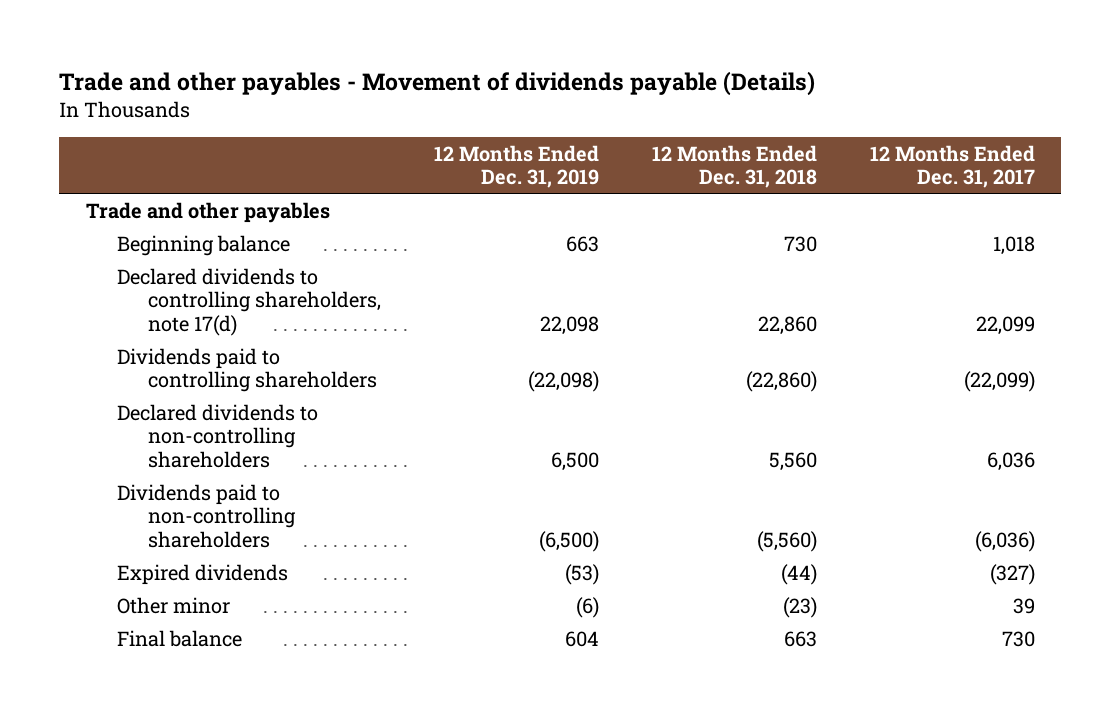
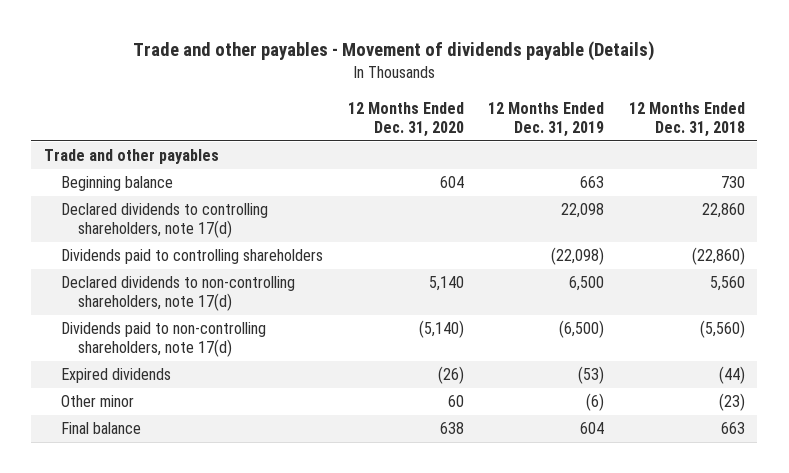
[869,144,1035,189] 12 Months Ended Dec. 31, 2017 -> none
none -> [347,101,464,138] 12 Months Ended Dec. 31, 2020
[117,403,319,468] Declared dividends to non-controlling shareholders -> [60,276,295,312] Declared dividends to non-controlling shareholders, note 17(d)
[117,483,297,548] Dividends paid to non-controlling shareholders -> [60,322,266,358] Dividends paid to non-controlling shareholders, note 17(d)

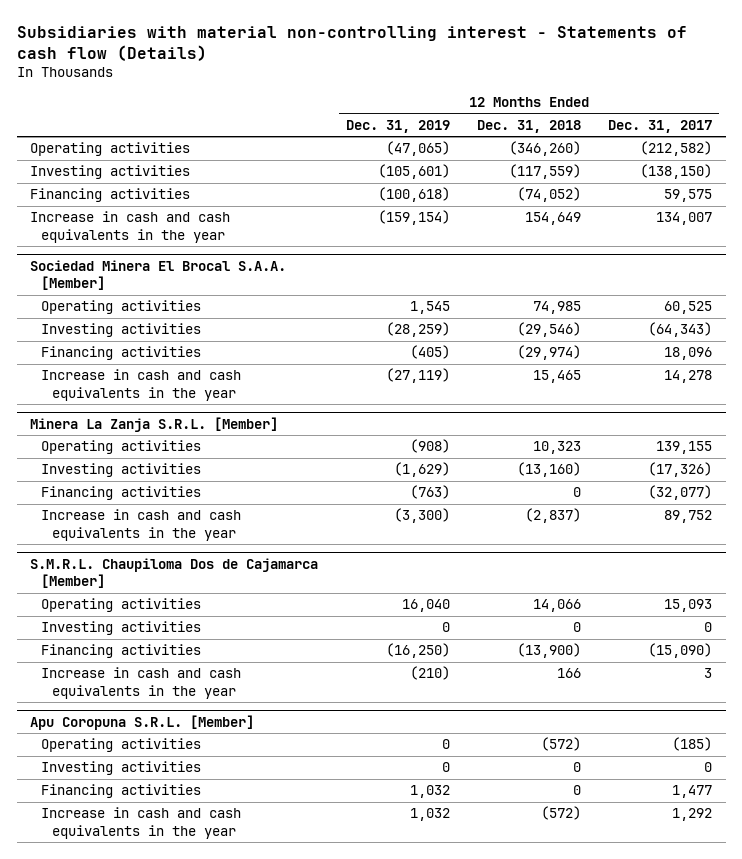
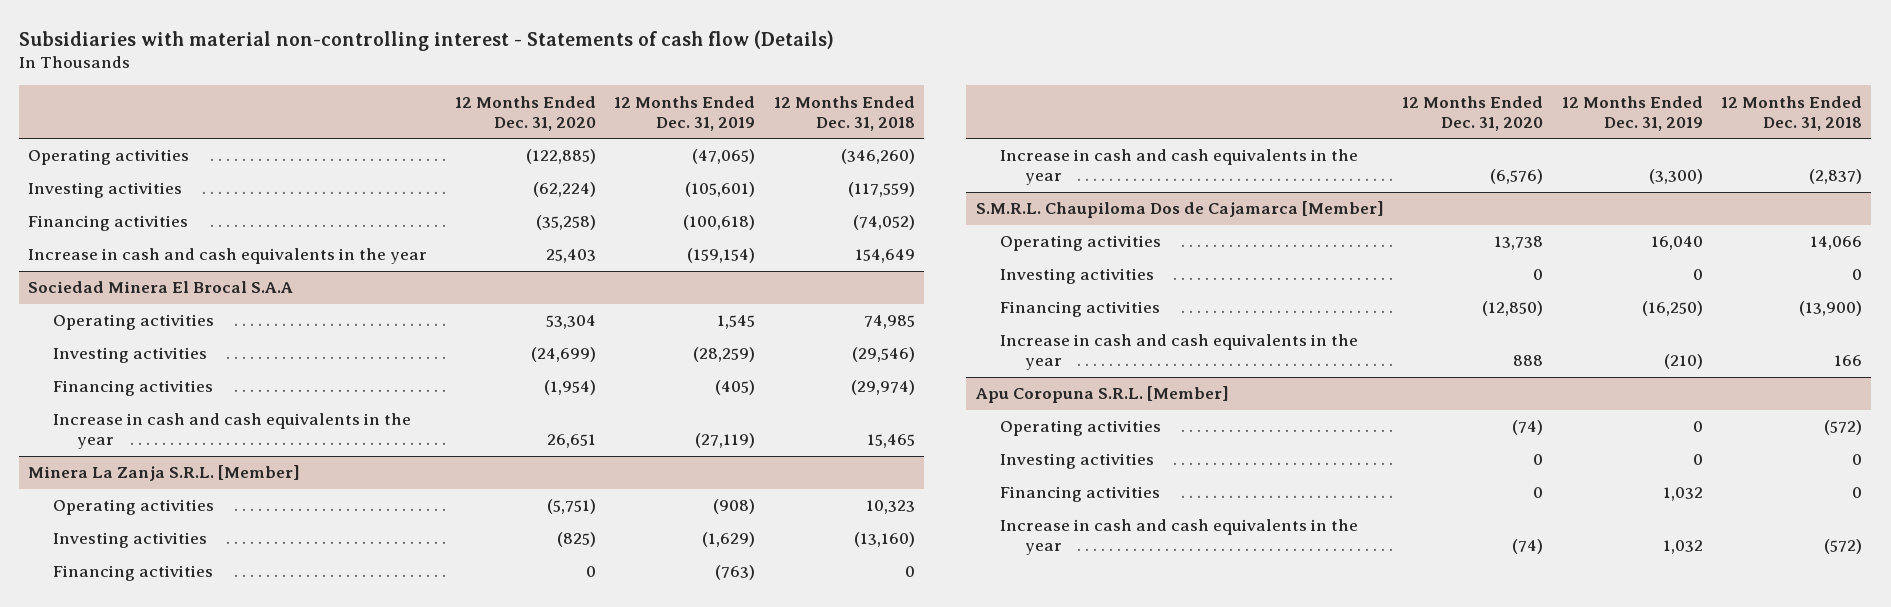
[608,119,713,133] Dec. 31, 2017 -> none
none -> [454,95,596,131] 12 Months Ended Dec. 31, 2020
[30,259,287,291] Sociedad Minera El Brocal S.A.A. [Member] -> [28,281,294,294] Sociedad Minera El Brocal S.A.A

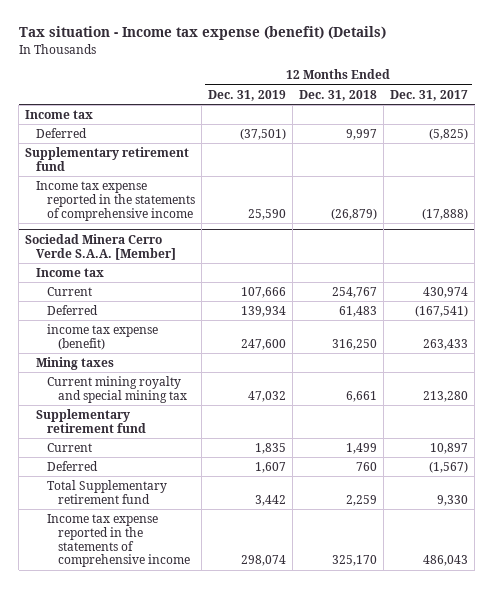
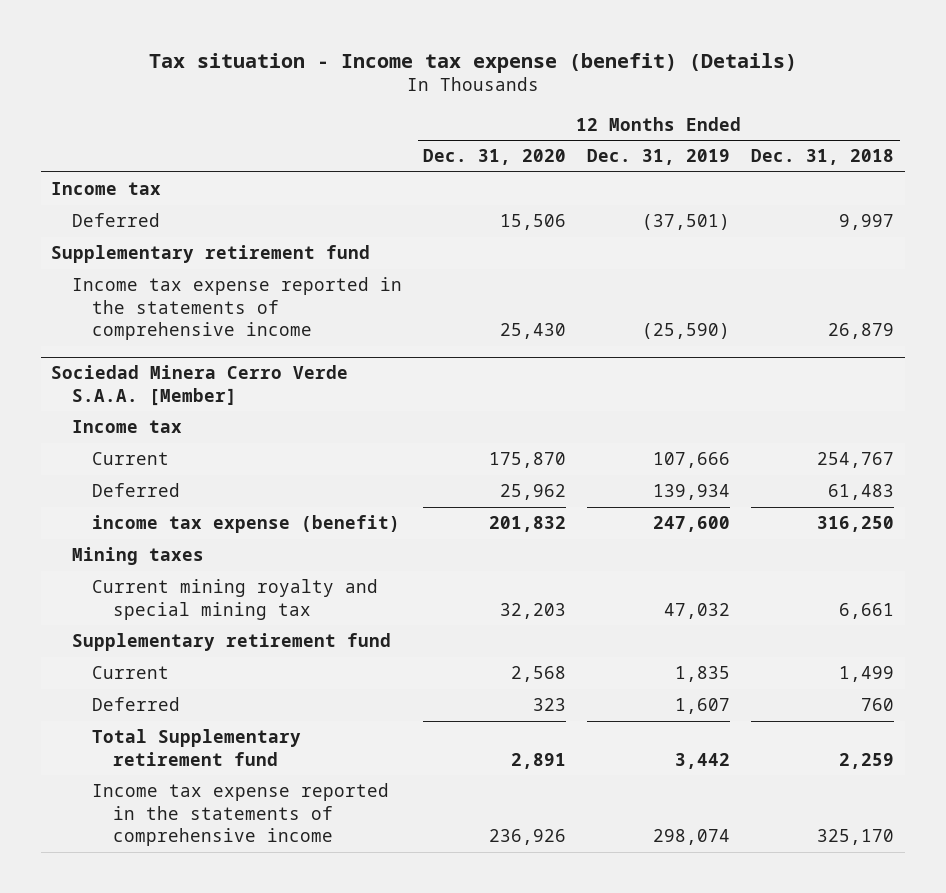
[390,89,469,101] Dec. 31, 2017 -> none
none -> [423,149,567,166] Dec. 31, 2020
[248,208,287,220] 25,590 -> [642,322,731,339] (25,590)
[331,207,378,220] (26,879) -> [828,322,895,339] 26,879

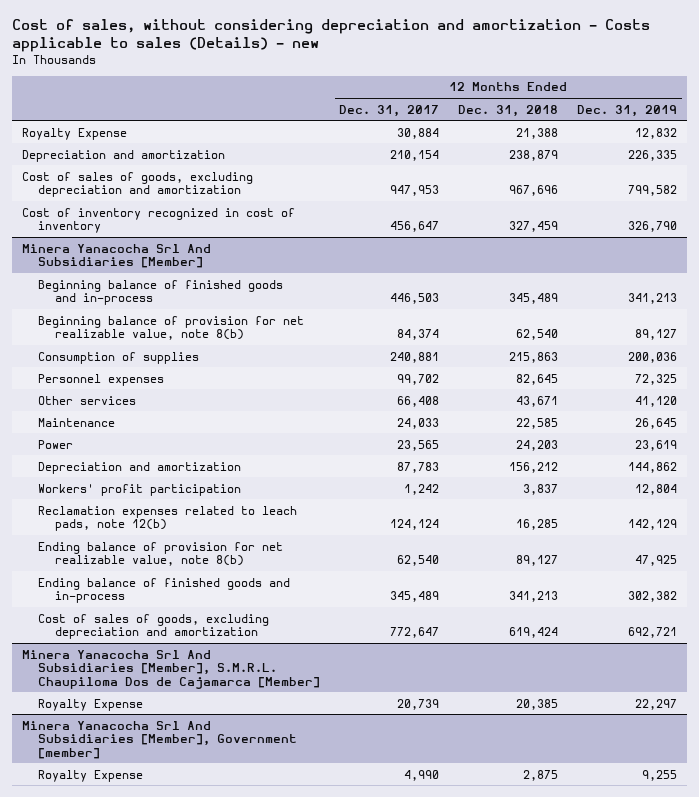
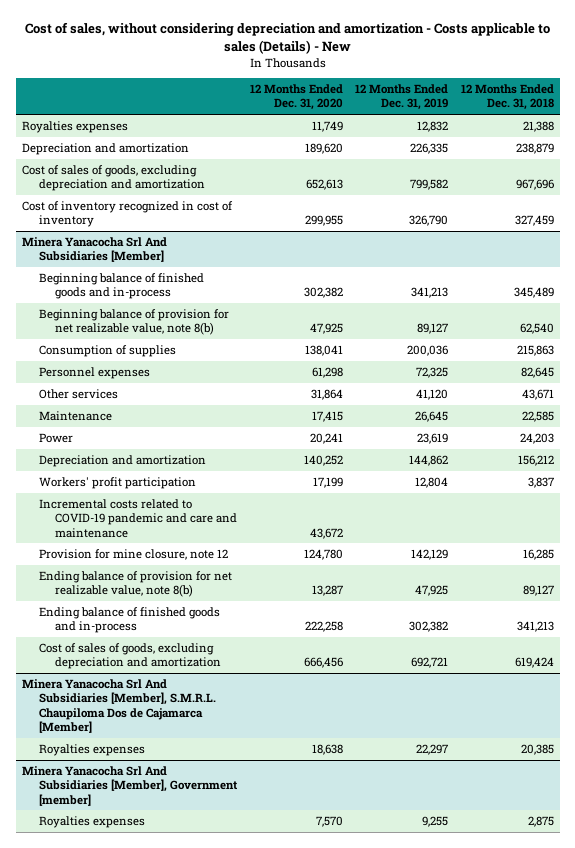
[12,19,651,53] Cost of sales, without considering depreciation and amortization - Costs applicable to sales (Details) - new -> [24,22,550,55] Cost of sales, without considering depreciation and amortization - Costs applicable to sales (Details) - New
[339,104,440,117] Dec. 31, 2017 -> none
none -> [249,84,343,111] 12 Months Ended Dec. 31, 2020
[21,127,127,140] Royalty Expense -> [21,120,128,133] Royalties expenses
none -> [38,498,238,538] Incremental costs related to COVID-19 pandemic and care and maintenance
[38,505,298,532] Reclamation expenses related to leach pads, note 12(b) -> [38,548,228,560] Provision for mine closure, note 12
[38,698,144,711] Royalty Expense -> [38,743,145,756] Royalties expenses
[38,769,144,782] Royalty Expense -> [38,815,145,828] Royalties expenses

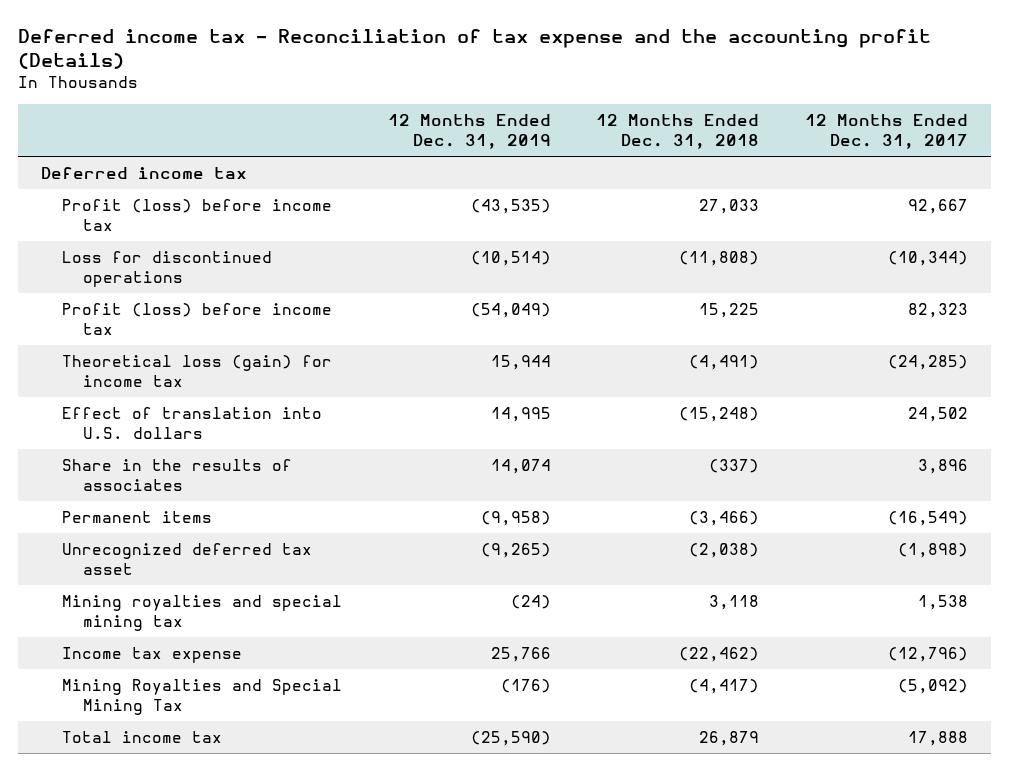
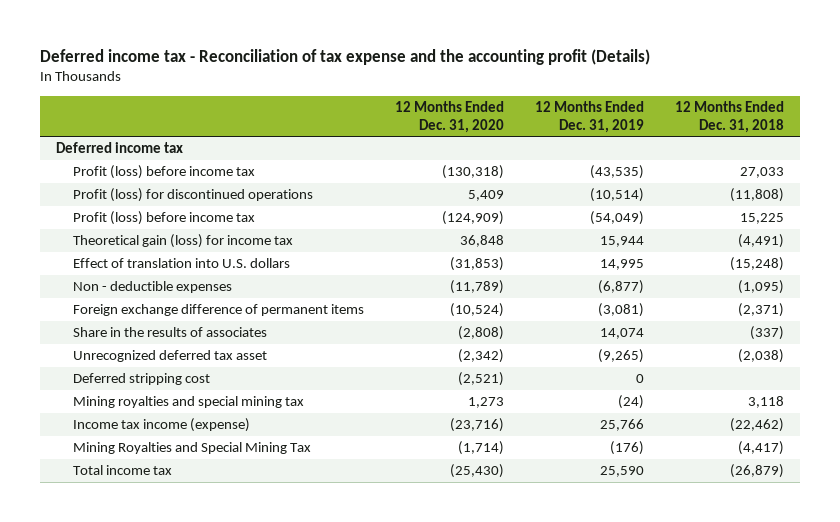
[805,113,969,150] 12 Months Ended Dec. 31, 2017 -> none
none -> [394,100,504,133] 12 Months Ended Dec. 31, 2020
[61,251,272,288] Loss for discontinued operations -> [72,187,313,202] Profit (loss) for discontinued operations
[61,355,332,388] Theoretical loss (gain) for income tax -> [72,233,293,248] Theoretical gain (loss) for income tax
none -> [72,280,232,293] Non - deductible expenses
none -> [72,303,364,316] Foreign exchange difference of permanent items
[61,511,212,524] Permanent items -> none
none -> [72,372,210,385] Deferred stripping cost
[61,647,242,664] Income tax expense -> [72,417,250,432] Income tax income (expense)
[470,731,551,747] (25,590) -> [600,465,645,477] 25,590
[699,731,760,747] 26,879 -> [730,463,785,478] (26,879)

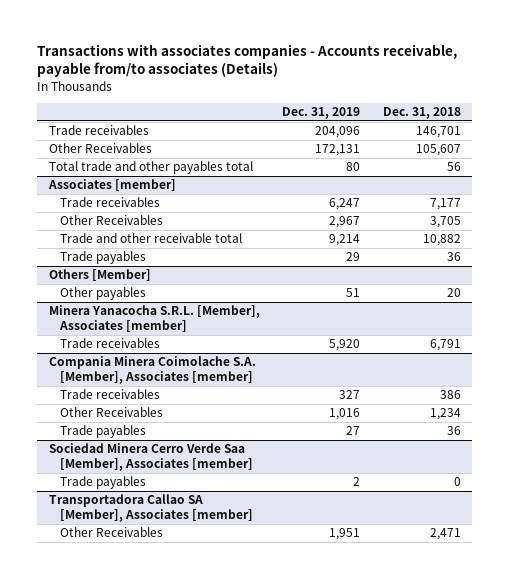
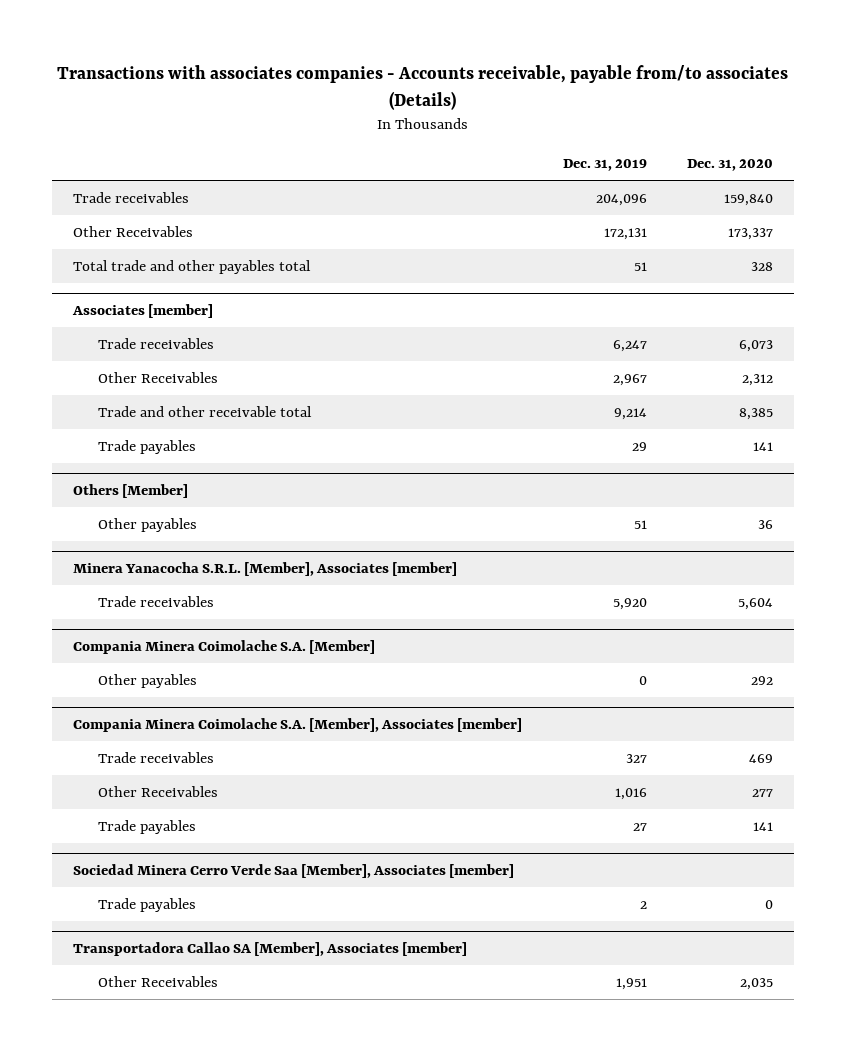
[382,107,461,120] Dec. 31, 2018 -> none
none -> [687,159,774,172] Dec. 31, 2020
[346,162,361,172] 80 -> [633,261,647,271] 51
none -> [72,640,375,655] Compania Minera Coimolache S.A. [Member]
none -> [97,673,197,688] Other payables

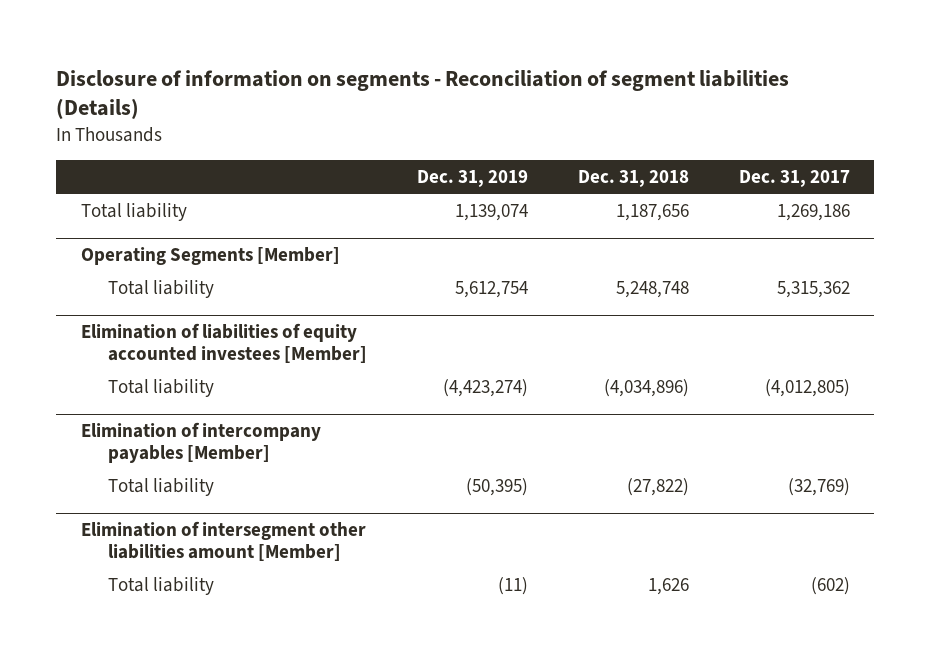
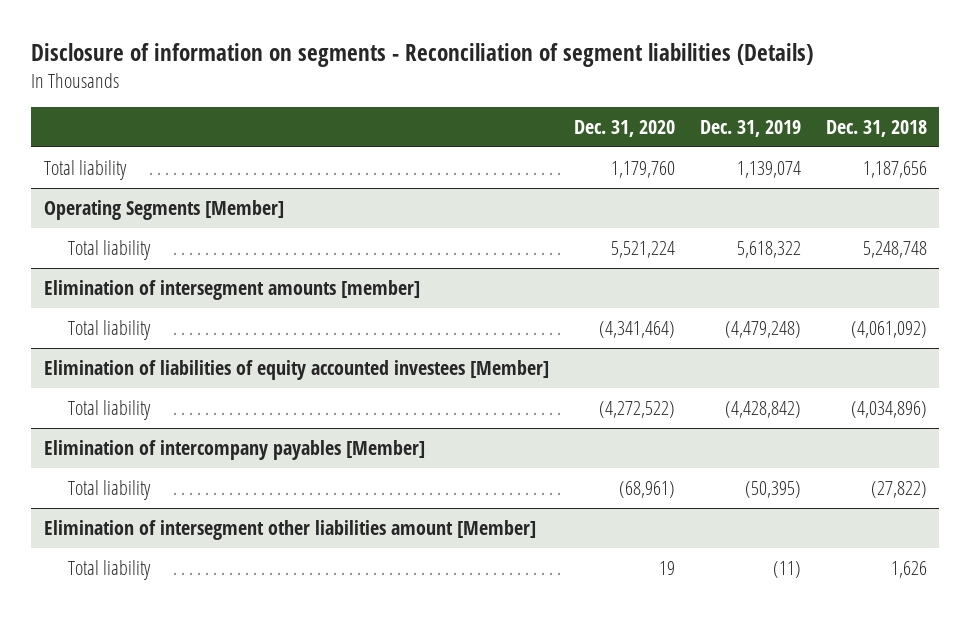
[738,170,850,188] Dec. 31, 2017 -> none
none -> [573,119,675,137] Dec. 31, 2020
[454,280,528,298] 5,612,754 -> [736,240,801,258] 5,618,322
none -> [43,279,420,300] Elimination of intersegment amounts [member]
none -> [67,319,151,340] Total liability
[442,378,528,397] (4,423,274) -> [724,400,801,418] (4,428,842)

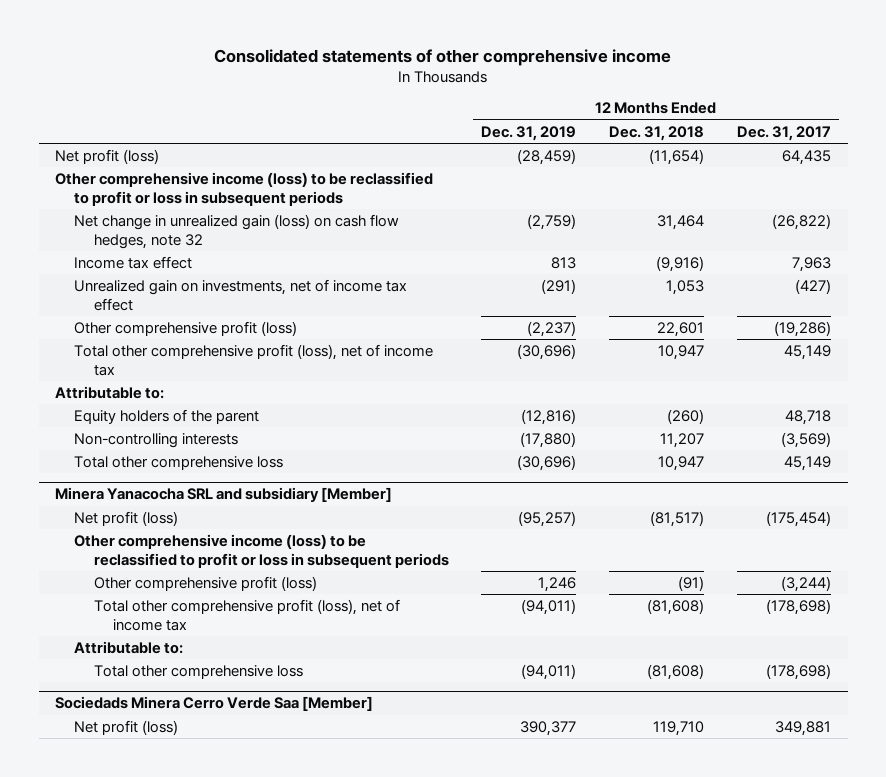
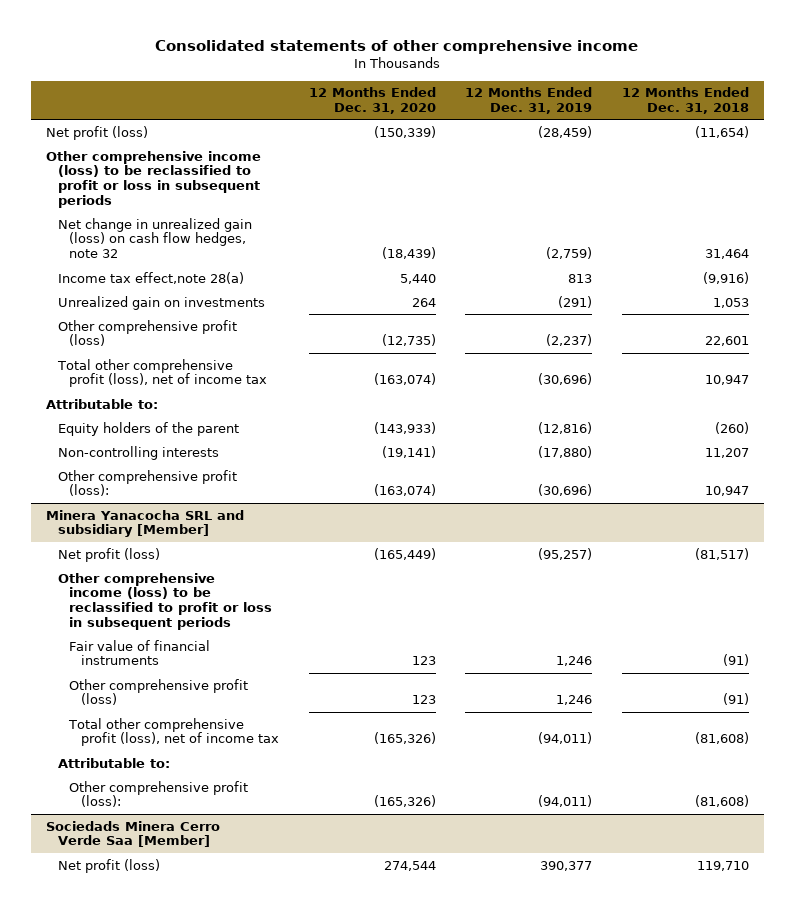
[737,125,832,141] Dec. 31, 2017 -> none
none -> [308,87,436,114] 12 Months Ended Dec. 31, 2020
[74,255,193,269] Income tax effect -> [57,271,244,284] Income tax effect,note 28(a)
[74,278,408,311] Unrealized gain on investments, net of income tax effect -> [57,295,265,310] Unrealized gain on investments
[74,455,284,470] Total other comprehensive loss -> [57,469,237,497] Other comprehensive profit (loss):
none -> [69,639,211,666] Fair value of financial instruments
[93,664,303,679] Total other comprehensive loss -> [69,780,249,808] Other comprehensive profit (loss):

